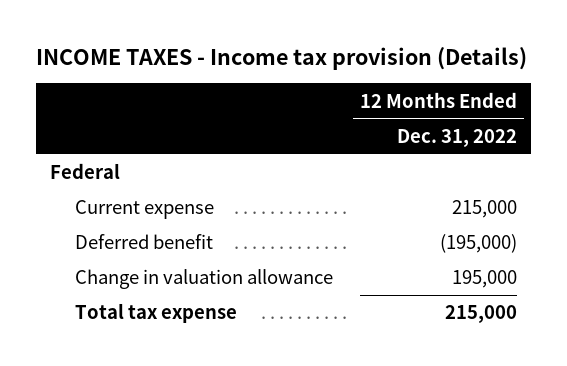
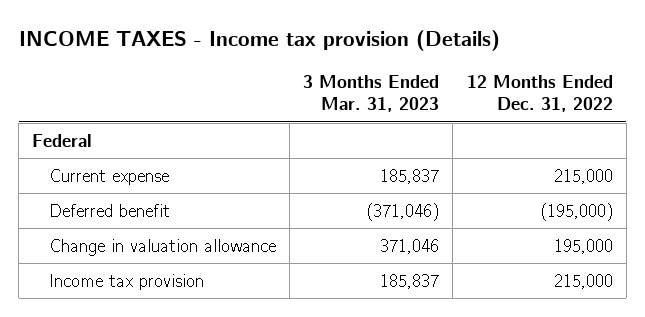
none -> [303,74,440,113] 3 Months Ended Mar. 31, 2023
[74,303,237,324] Total tax expense -> [48,273,204,290] Income tax provision

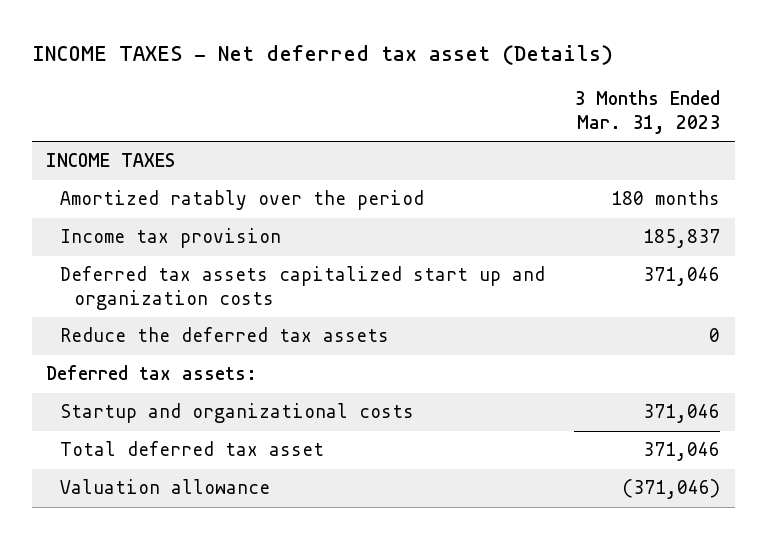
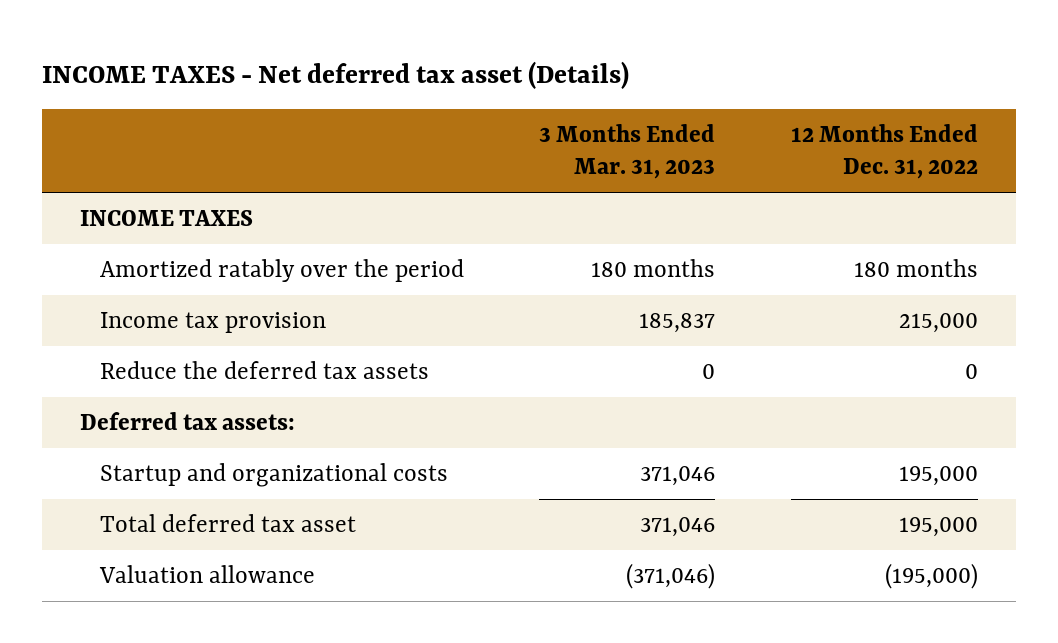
none -> [791,124,979,179] 12 Months Ended Dec. 31, 2022
[60,266,546,310] Deferred tax assets capitalized start up and organization costs -> none

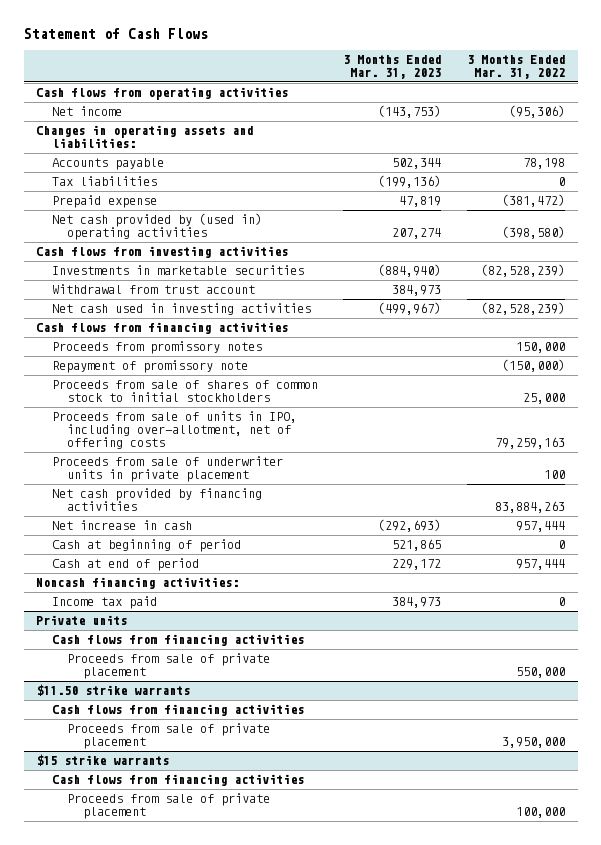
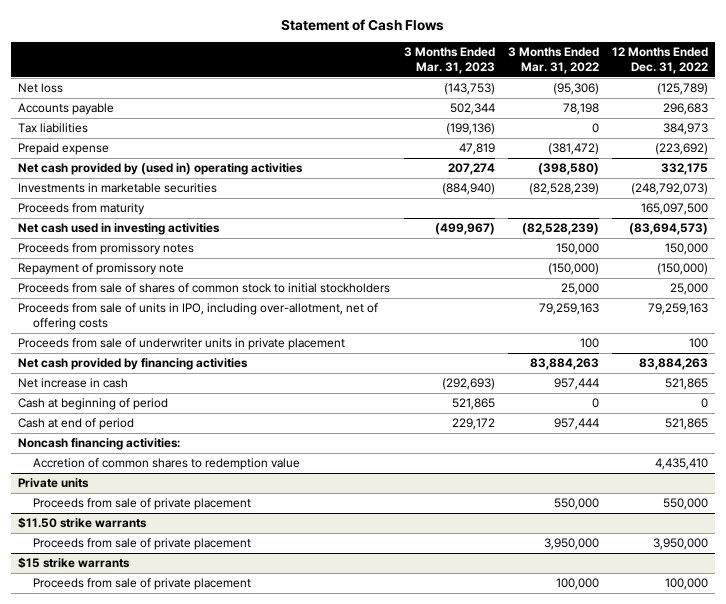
none -> [612,46,709,75] 12 Months Ended Dec. 31, 2022
[36,87,289,101] Cash flows from operating activities -> none
[36,125,254,149] Changes in operating assets and liabilities: -> none
[51,106,122,117] Net income -> [18,83,64,94] Net loss
[36,246,289,259] Cash flows from investing activities -> none
[51,284,255,295] Withdrawal from trust account -> none
none -> [18,203,146,216] Proceeds from maturity
[36,322,289,335] Cash flows from financing activities -> none
[51,596,157,610] Income tax paid -> none
none -> [32,458,300,471] Accretion of common shares to redemption value
[51,634,304,647] Cash flows from financing activities -> none
[51,704,304,717] Cash flows from financing activities -> none
[51,774,304,787] Cash flows from financing activities -> none

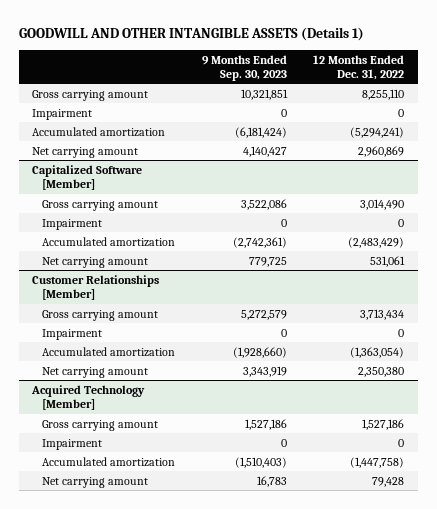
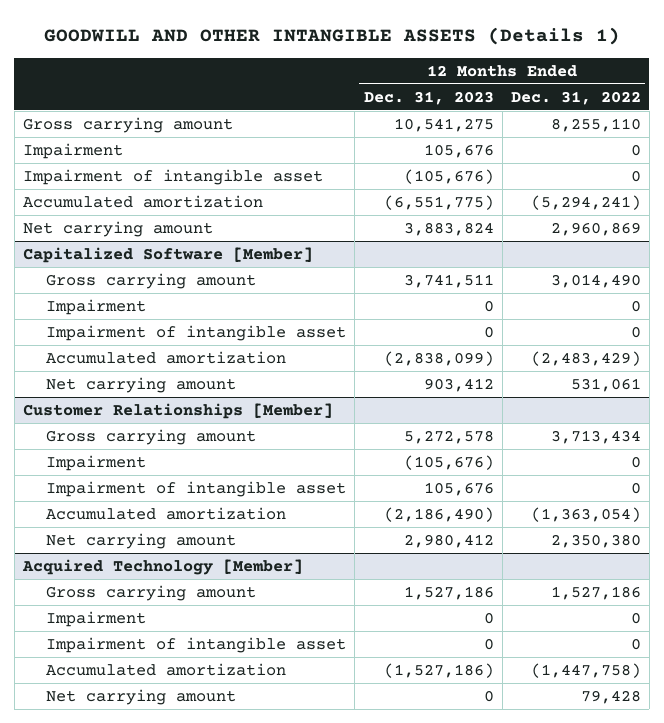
[201,54,287,81] 9 Months Ended Sep. 30, 2023 -> none
none -> [363,90,494,105] Dec. 31, 2023
none -> [22,168,323,185] Impairment of intangible asset
none -> [46,324,347,341] Impairment of intangible asset
none -> [46,480,347,497] Impairment of intangible asset
none -> [46,636,347,653] Impairment of intangible asset

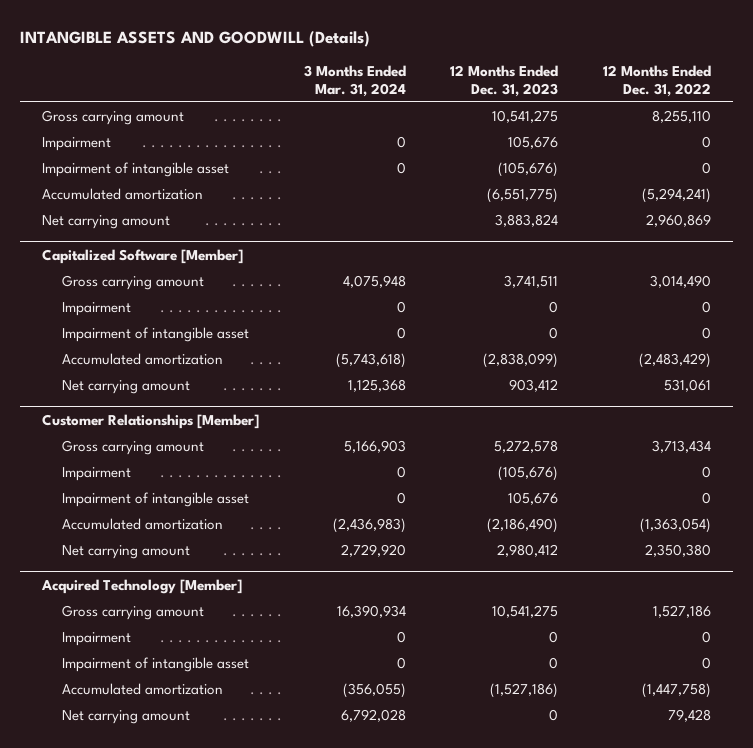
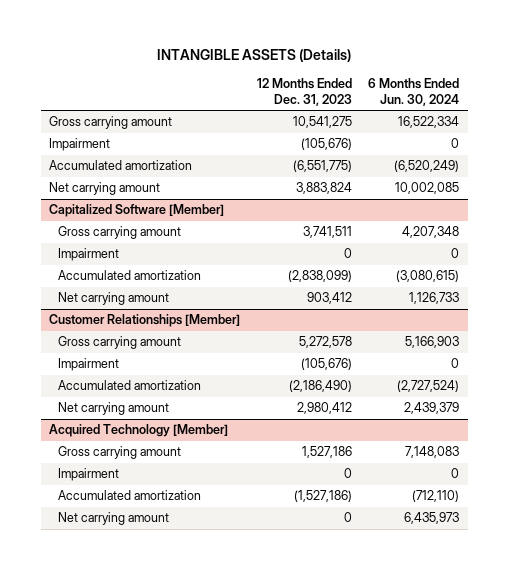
[20,31,371,48] INTANGIBLE ASSETS AND GOODWILL (Details) -> [157,48,352,62] INTANGIBLE ASSETS (Details)
[303,64,406,97] 3 Months Ended Mar. 31, 2024 -> none
[602,64,711,97] 12 Months Ended Dec. 31, 2022 -> none
none -> [368,77,460,106] 6 Months Ended Jun. 30, 2024
[42,161,230,177] Impairment of intangible asset -> none
[508,135,559,149] 105,676 -> [300,138,352,151] (105,676)
[61,326,249,342] Impairment of intangible asset -> none
[61,491,249,507] Impairment of intangible asset -> none
[492,604,559,618] 10,541,275 -> [301,446,352,459] 1,527,186
[61,656,249,672] Impairment of intangible asset -> none

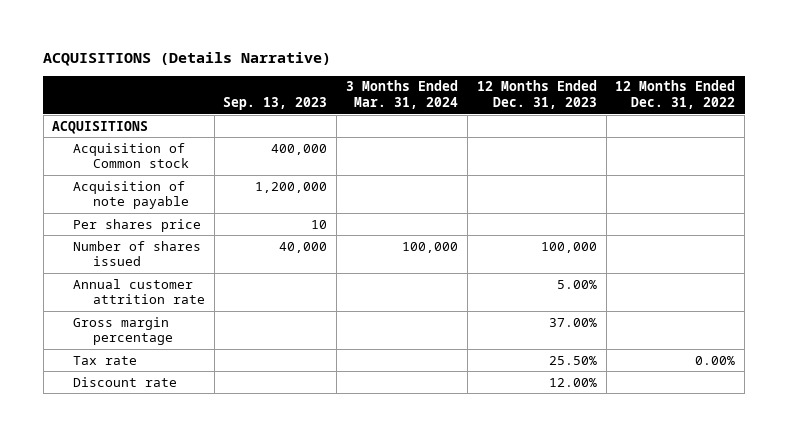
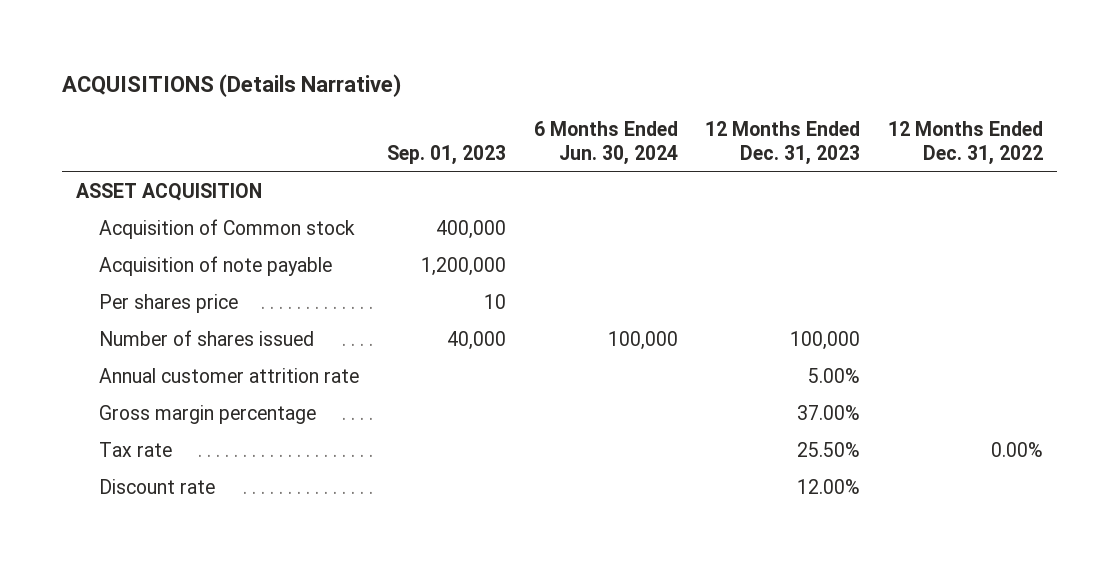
[223,97,328,111] Sep. 13, 2023 -> none
[346,80,459,110] 3 Months Ended Mar. 31, 2024 -> none
none -> [386,145,506,166] Sep. 01, 2023
none -> [533,121,678,166] 6 Months Ended Jun. 30, 2024
[52,120,149,134] ACQUISITIONS -> [75,183,262,202] ASSET ACQUISITION

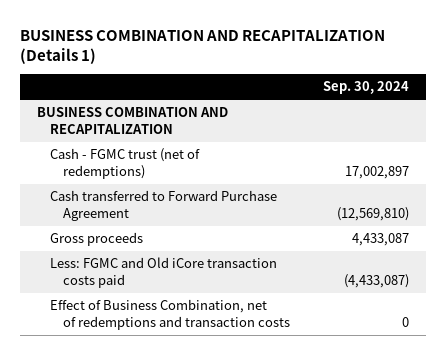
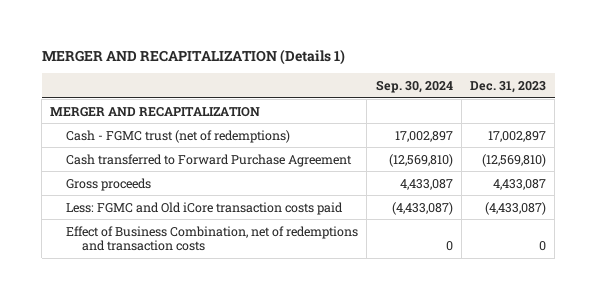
[20,29,386,64] BUSINESS COMBINATION AND RECAPITALIZATION (Details 1) -> [41,48,345,65] MERGER AND RECAPITALIZATION (Details 1)
none -> [470,80,547,93] Dec. 31, 2023
[36,107,228,134] BUSINESS COMBINATION AND RECAPITALIZATION -> [50,106,261,117] MERGER AND RECAPITALIZATION

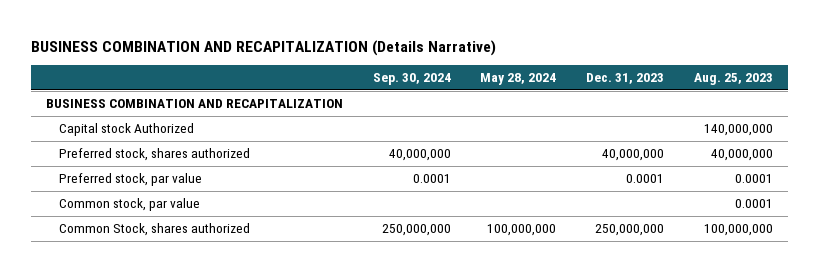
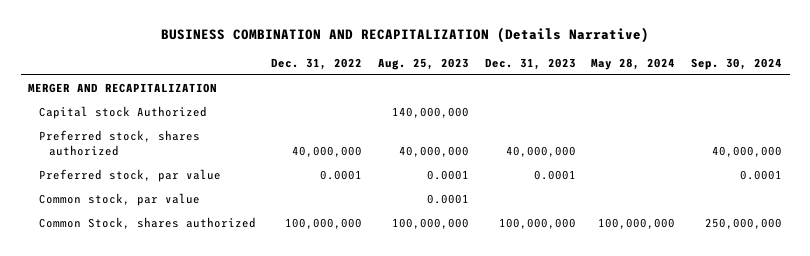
none -> [271,57,363,70] Dec. 31, 2022
[45,99,343,109] BUSINESS COMBINATION AND RECAPITALIZATION -> [28,83,218,94] MERGER AND RECAPITALIZATION
[595,224,665,237] 250,000,000 -> [498,218,576,230] 100,000,000

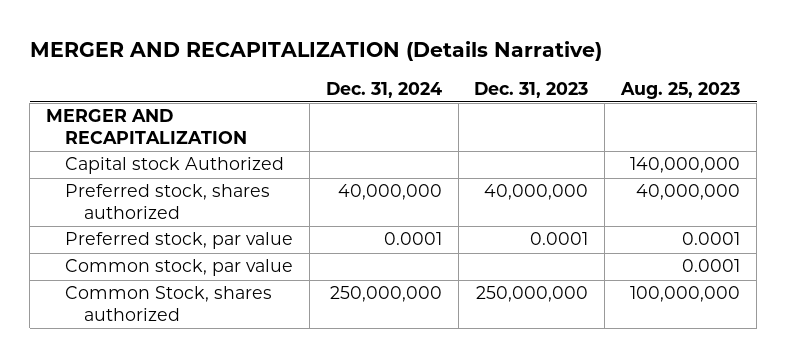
[161,26,650,43] BUSINESS COMBINATION AND RECAPITALIZATION (Details Narrative) -> [29,41,602,62] MERGER AND RECAPITALIZATION (Details Narrative)
[271,57,363,70] Dec. 31, 2022 -> none
[591,57,676,70] May 28, 2024 -> none
[690,57,782,70] Sep. 30, 2024 -> none
none -> [325,81,442,98] Dec. 31, 2024
[498,218,576,230] 100,000,000 -> [476,286,589,303] 250,000,000

